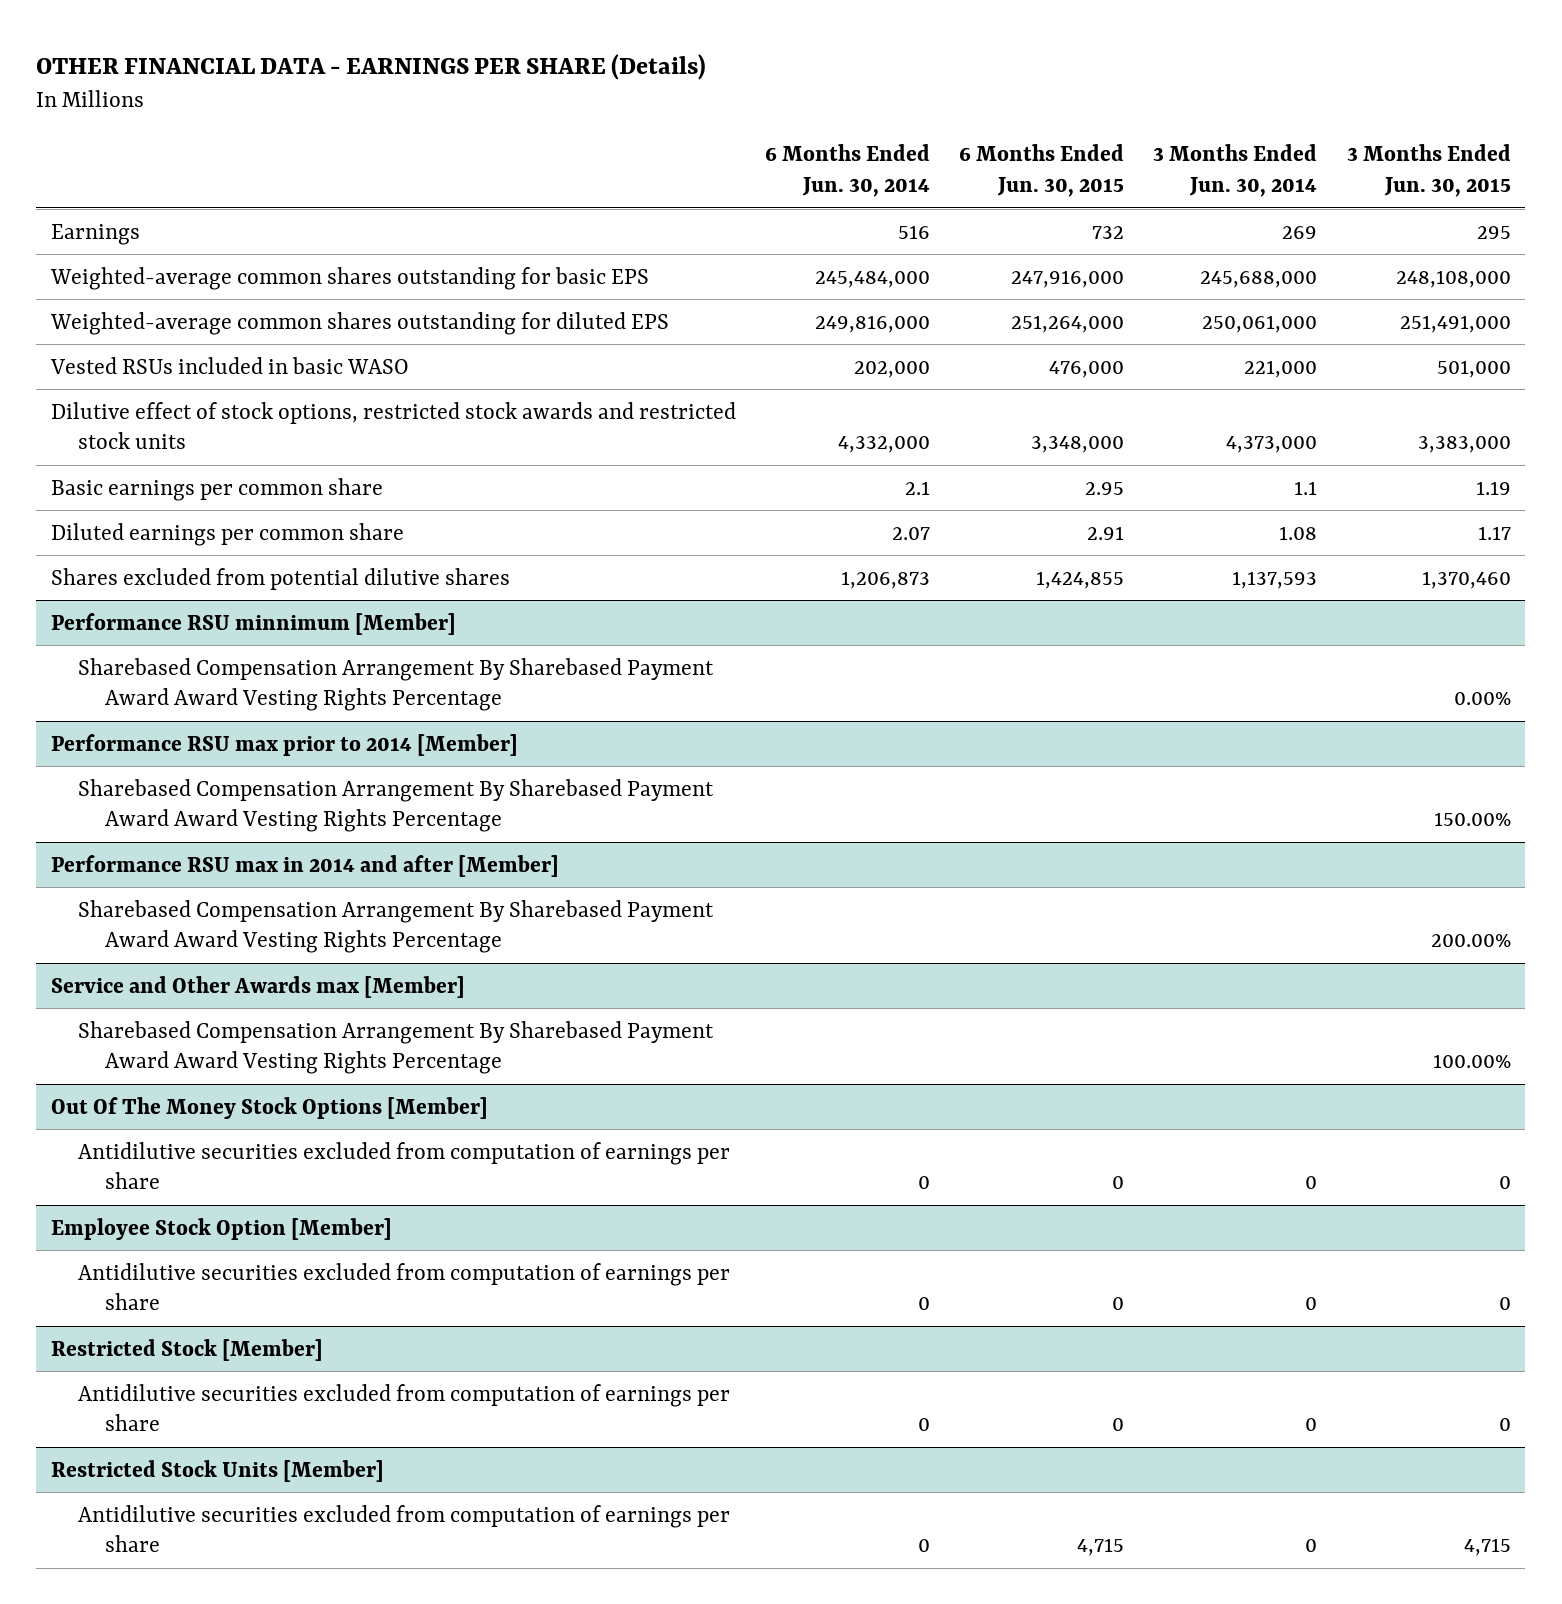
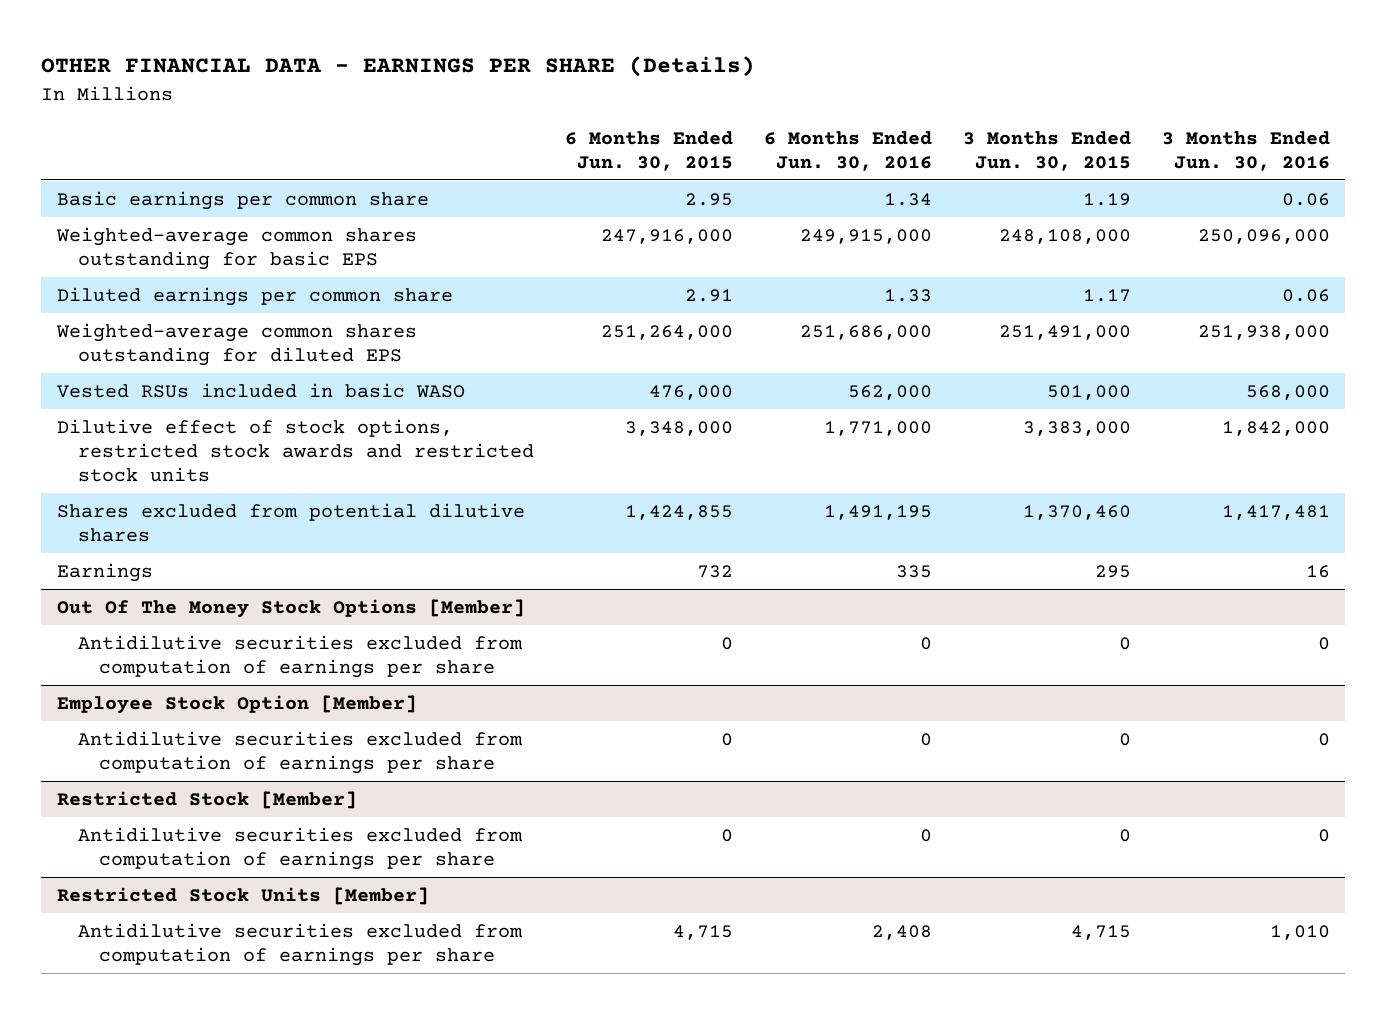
[765,144,931,197] 6 Months Ended Jun. 30, 2014 -> none
[1153,144,1318,197] 3 Months Ended Jun. 30, 2014 -> none
none -> [763,130,932,171] 6 Months Ended Jun. 30, 2016
none -> [1161,130,1330,171] 3 Months Ended Jun. 30, 2016
[51,477,384,501] Basic earnings per common share -> [56,190,429,210] Basic earnings per common share
[51,522,405,546] Diluted earnings per common share -> [56,286,453,306] Diluted earnings per common share
[51,612,457,635] Performance RSU minnimum [Member] -> none
[77,657,714,712] Sharebased Compensation Arrangement By Sharebased Payment Award Award Vesting Rights Percentage -> none
[51,733,519,756] Performance RSU max prior to 2014 [Member] -> none
[77,778,714,833] Sharebased Compensation Arrangement By Sharebased Payment Award Award Vesting Rights Percentage -> none
[51,854,560,877] Performance RSU max in 2014 and after [Member] -> none
[77,899,714,954] Sharebased Compensation Arrangement By Sharebased Payment Award Award Vesting Rights Percentage -> none
[51,975,466,998] Service and Other Awards max [Member] -> none
[77,1020,714,1075] Sharebased Compensation Arrangement By Sharebased Payment Award Award Vesting Rights Percentage -> none
[51,223,141,245] Earnings -> [56,562,153,582] Earnings

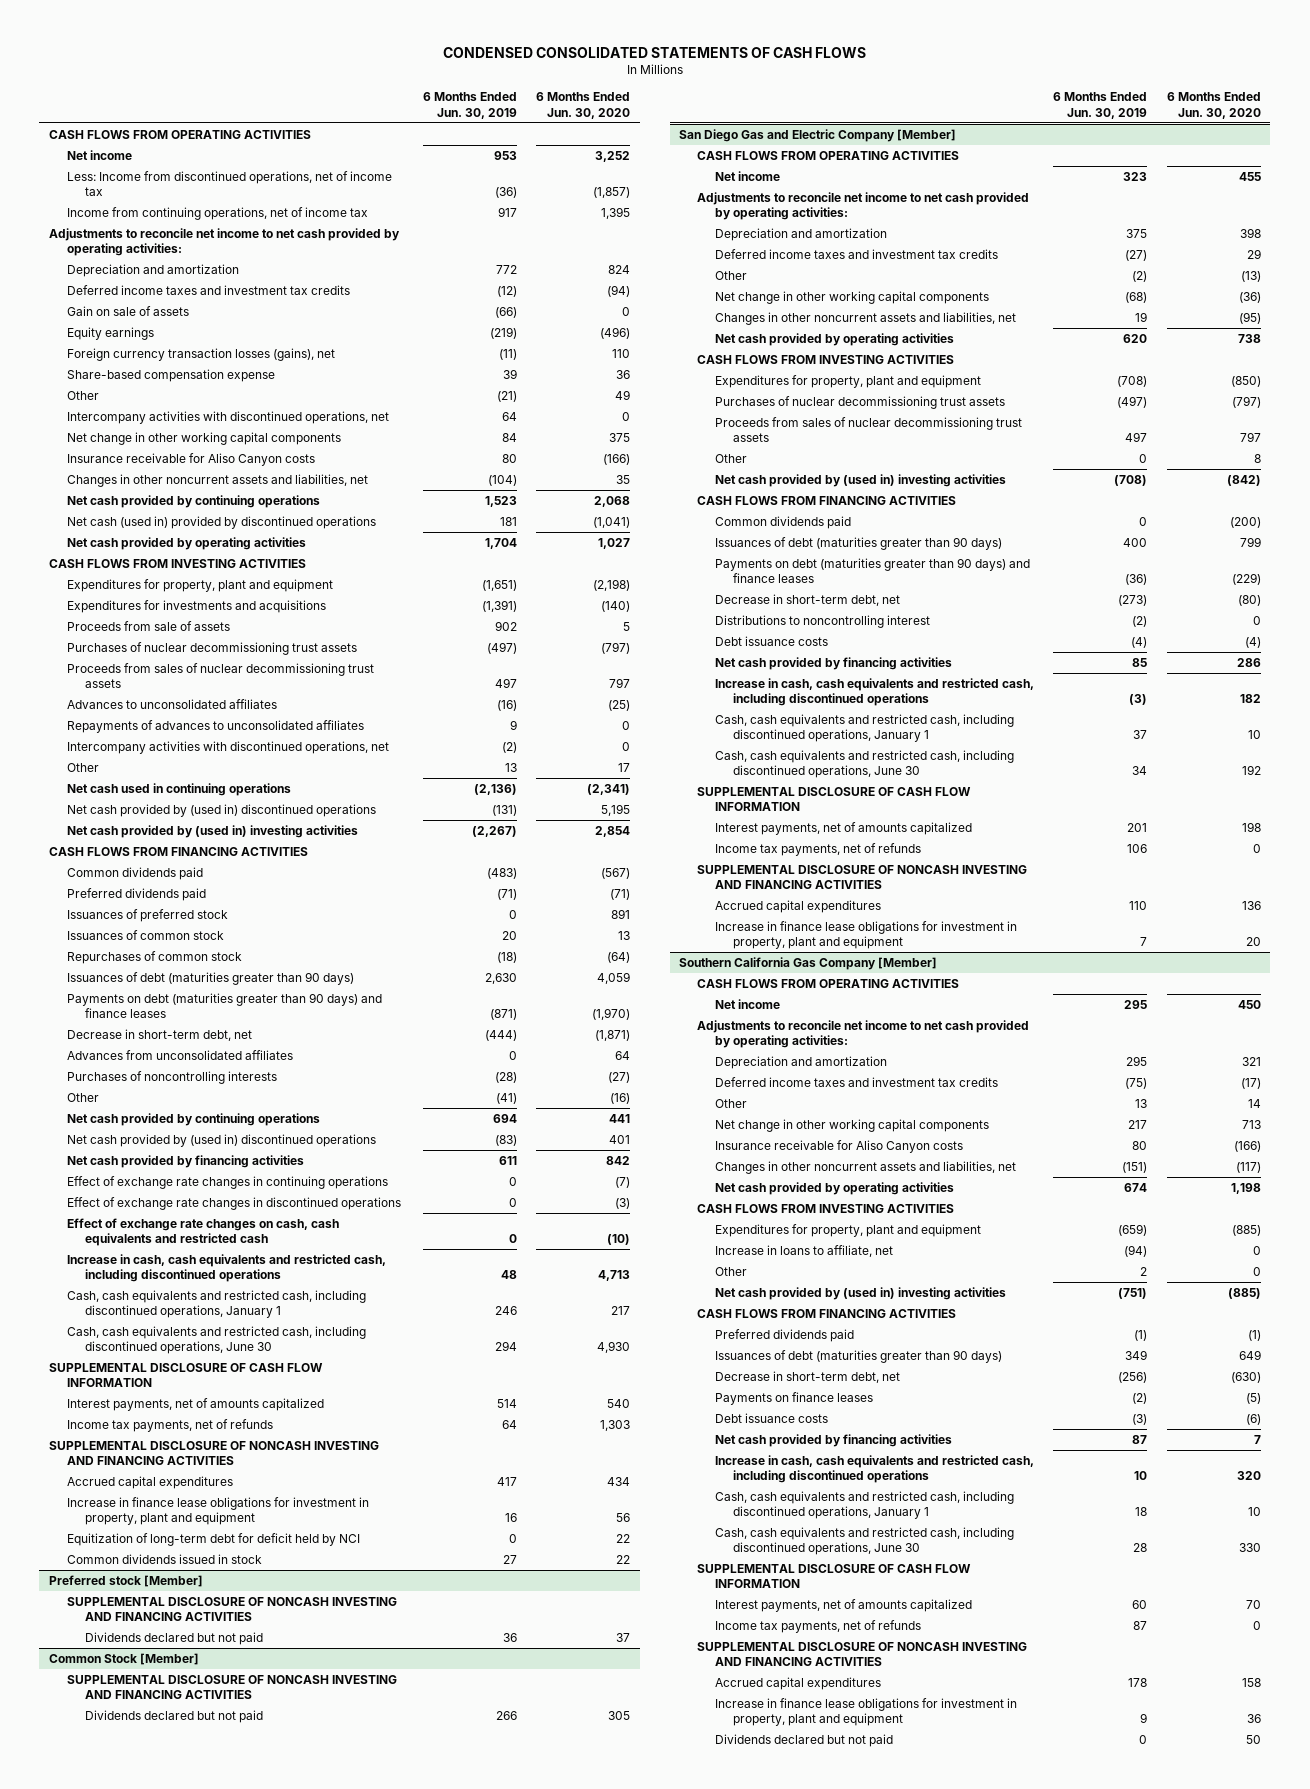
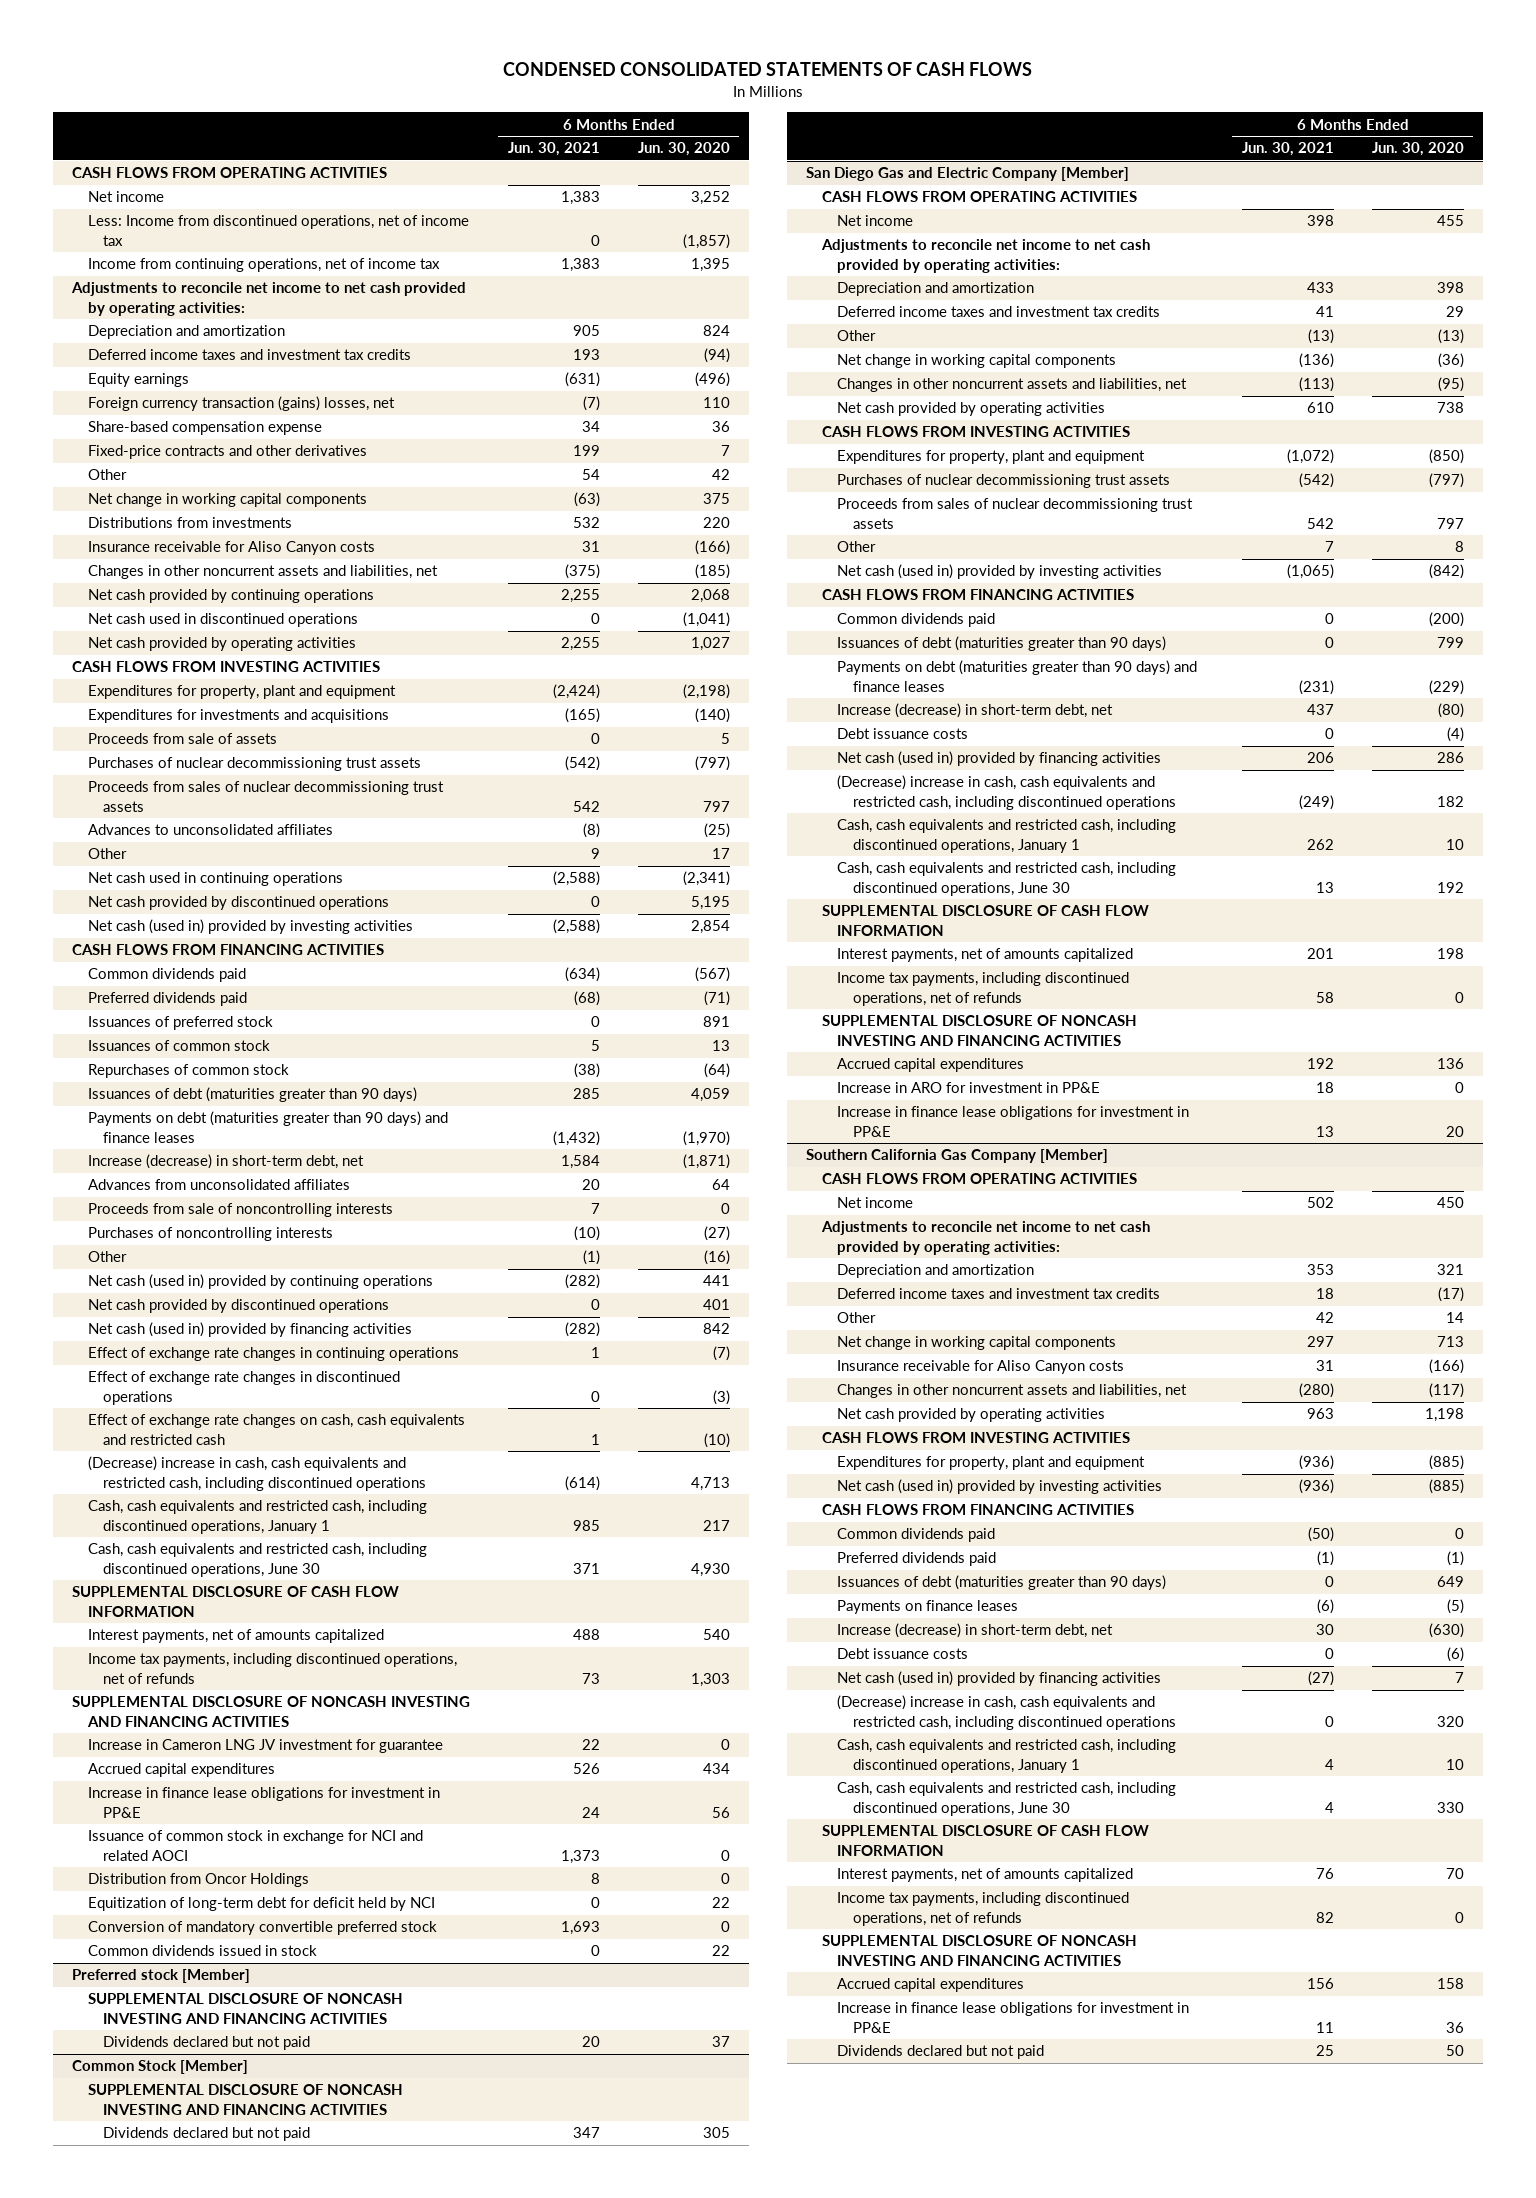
[422,92,517,119] 6 Months Ended Jun. 30, 2019 -> none
none -> [507,142,600,157] Jun. 30, 2021
[66,305,189,316] Gain on sale of assets -> none
[66,347,335,361] Foreign currency transaction losses (gains), net -> [87,396,395,412] Foreign currency transaction (gains) losses, net
[66,410,389,424] Intercompany activities with discontinued operations, net -> none
none -> [87,445,367,460] Fixed-price contracts and other derivatives
[615,389,631,400] 49 -> [711,469,730,481] 42
[66,431,341,445] Net change in other working capital components -> [87,493,367,508] Net change in working capital components
none -> [87,517,292,529] Distributions from investments
[616,474,631,484] 35 -> [694,564,730,580] (185)
[66,515,376,529] Net cash (used in) provided by discontinued operations -> [87,613,358,628] Net cash used in discontinued operations
[66,719,364,733] Repayments of advances to unconsolidated affiliates -> none
[66,740,389,754] Intercompany activities with discontinued operations, net -> none
[66,803,376,817] Net cash provided by (used in) discontinued operations -> [87,896,389,911] Net cash provided by discontinued operations
[66,824,358,838] Net cash provided by (used in) investing activities -> [87,919,413,935] Net cash (used in) provided by investing activities
[66,1028,252,1041] Decrease in short-term debt, net -> [87,1154,364,1170] Increase (decrease) in short-term debt, net
none -> [87,1203,393,1218] Proceeds from sale of noncontrolling interests
[66,1112,320,1126] Net cash provided by continuing operations -> [87,1274,433,1290] Net cash (used in) provided by continuing operations
[66,1133,376,1147] Net cash provided by (used in) discontinued operations -> [87,1299,389,1314] Net cash provided by discontinued operations
[66,1154,304,1168] Net cash provided by financing activities -> [87,1322,412,1338] Net cash (used in) provided by financing activities
[66,1253,386,1283] Increase in cash, cash equivalents and restricted cash, including discontinued operations -> [87,1456,427,1491] (Decrease) increase in cash, cash equivalents and restricted cash, including discontinued operations
[66,1418,273,1432] Income tax payments, net of refunds -> [87,1653,457,1684] Income tax payments, including discontinued operations, net of refunds
none -> [87,1739,443,1754] Increase in Cameron LNG JV investment for guarantee
[66,1496,369,1526] Increase in finance lease obligations for investment in property, plant and equipment -> [87,1787,440,1818] Increase in finance lease obligations for investment in PP&E
none -> [87,1830,423,1861] Issuance of common stock in exchange for NCI and related AOCI
none -> [87,1873,309,1888] Distribution from Oncor Holdings
none -> [87,1921,437,1936] Conversion of mandatory convertible preferred stock
[715,290,990,304] Net change in other working capital components -> [837,354,1117,369] Net change in working capital components
[715,473,1007,487] Net cash provided by (used in) investing activities -> [837,564,1163,580] Net cash (used in) provided by investing activities
[715,614,931,628] Distributions to noncontrolling interest -> none
[715,593,901,606] Decrease in short-term debt, net -> [837,703,1114,719] Increase (decrease) in short-term debt, net
[715,656,953,670] Net cash provided by financing activities -> [837,751,1162,767] Net cash (used in) provided by financing activities
[715,677,1035,707] Increase in cash, cash equivalents and restricted cash, including discontinued operations -> [837,775,1177,810] (Decrease) increase in cash, cash equivalents and restricted cash, including discontinued operations
[715,842,922,856] Income tax payments, net of refunds -> [837,972,1130,1006] Income tax payments, including discontinued operations, net of refunds
none -> [837,1082,1101,1094] Increase in ARO for investment in PP&E
[715,920,1018,950] Increase in finance lease obligations for investment in property, plant and equipment -> [837,1106,1190,1137] Increase in finance lease obligations for investment in PP&E
[715,1118,990,1132] Net change in other working capital components -> [837,1336,1117,1351] Net change in working capital components
[715,1244,894,1257] Increase in loans to affiliate, net -> none
[715,1266,748,1276] Other -> none
[715,1286,1007,1300] Net cash provided by (used in) investing activities -> [837,1479,1163,1495] Net cash (used in) provided by investing activities
none -> [837,1528,996,1543] Common dividends paid
[715,1370,901,1383] Decrease in short-term debt, net -> none
none -> [837,1623,1114,1639] Increase (decrease) in short-term debt, net
[715,1433,953,1447] Net cash provided by financing activities -> [837,1671,1162,1687] Net cash (used in) provided by financing activities
[715,1454,1035,1484] Increase in cash, cash equivalents and restricted cash, including discontinued operations -> [837,1695,1177,1730] (Decrease) increase in cash, cash equivalents and restricted cash, including discontinued operations
[715,1619,922,1633] Income tax payments, net of refunds -> [837,1892,1130,1926] Income tax payments, including discontinued operations, net of refunds
[715,1697,1018,1727] Increase in finance lease obligations for investment in property, plant and equipment -> [837,2002,1190,2033] Increase in finance lease obligations for investment in PP&E

